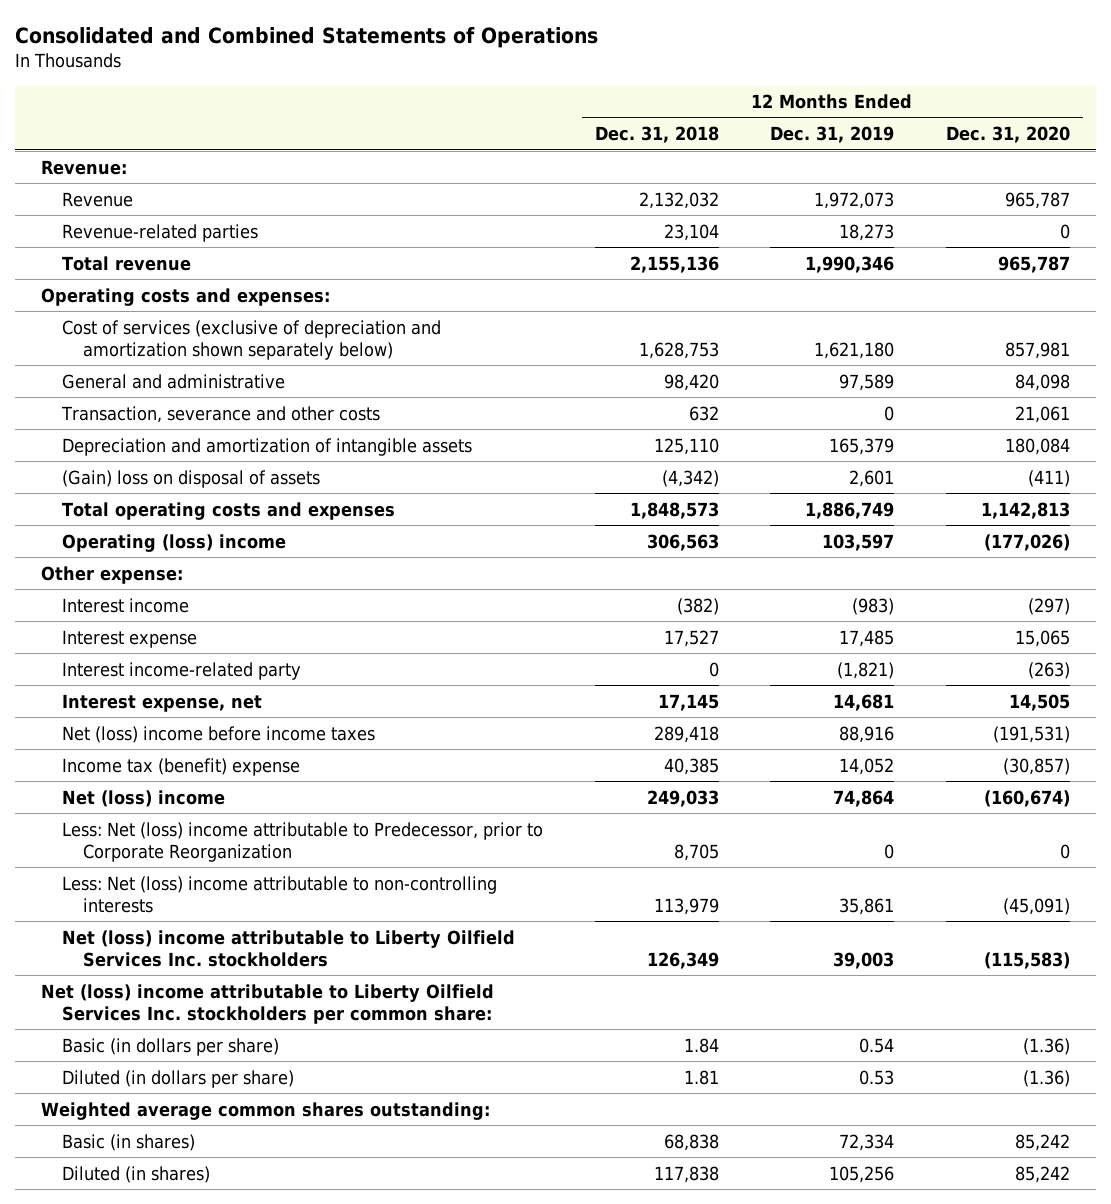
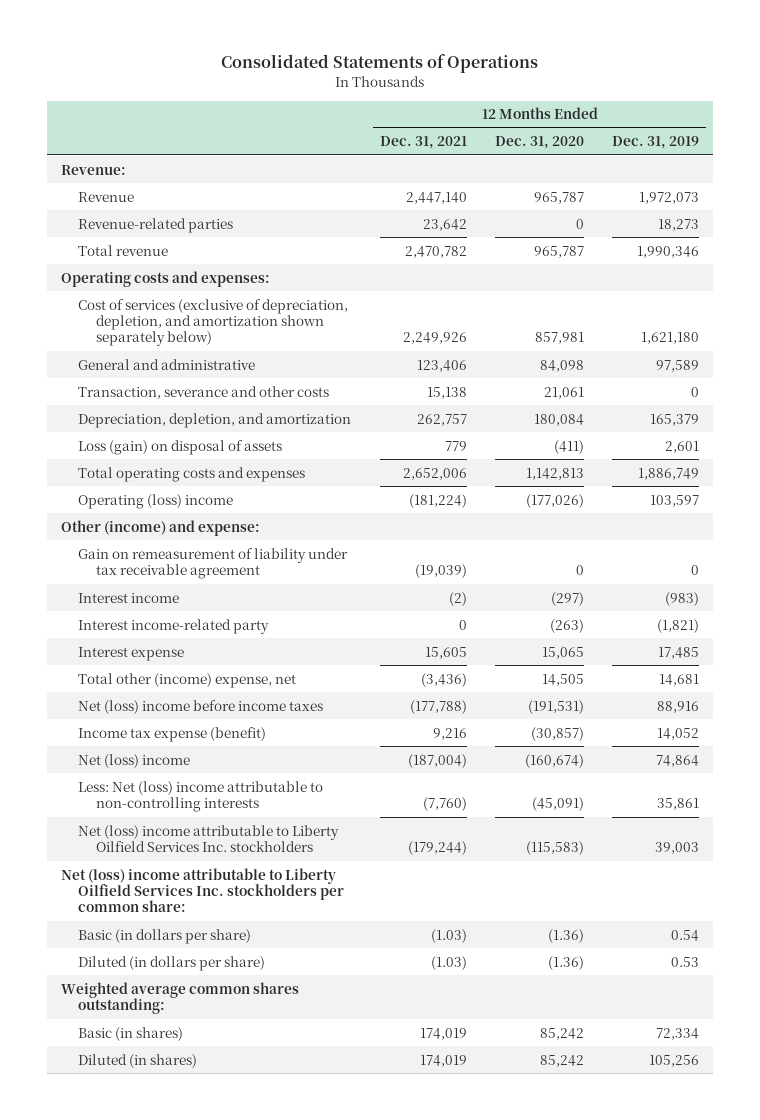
[15,27,599,49] Consolidated and Combined Statements of Operations -> [221,54,539,74] Consolidated Statements of Operations
[594,126,719,144] Dec. 31, 2018 -> none
none -> [379,136,467,150] Dec. 31, 2021
[61,319,441,360] Cost of services (exclusive of depreciation and amortization shown separately below) -> [78,298,349,347] Cost of services (exclusive of depreciation, depletion, and amortization shown separately below)
[61,437,472,456] Depreciation and amortization of intangible assets -> [78,412,352,428] Depreciation, depletion, and amortization
[61,469,320,488] (Gain) loss on disposal of assets -> [78,439,283,455] Loss (gain) on disposal of assets
[40,565,183,584] Other expense: -> [61,519,261,536] Other (income) and expense:
none -> [78,547,349,580] Gain on remeasurement of liability under tax receivable agreement
[61,629,197,648] Interest expense -> [78,646,185,661] Interest expense
[61,693,262,712] Interest expense, net -> [78,672,297,688] Total other (income) expense, net
[61,757,300,776] Income tax (benefit) expense -> [78,726,267,742] Income tax expense (benefit)
[61,821,543,862] Less: Net (loss) income attributable to Predecessor, prior to Corporate Reorganization -> none

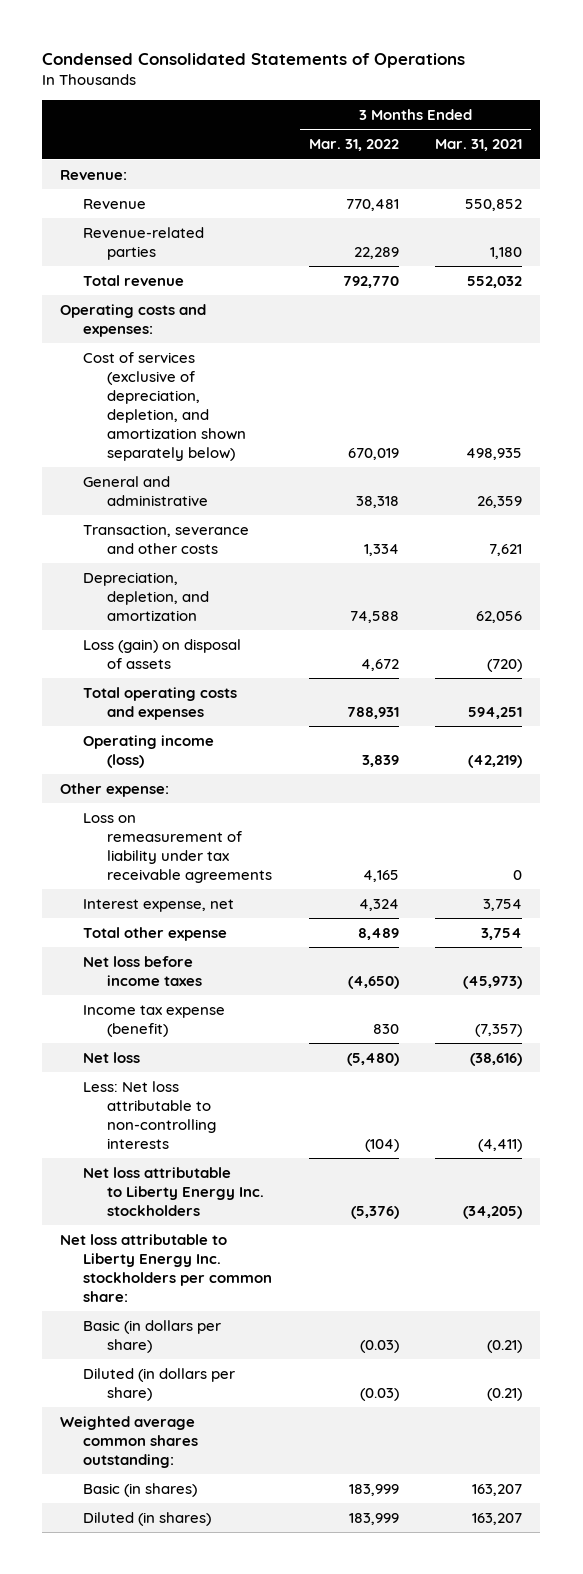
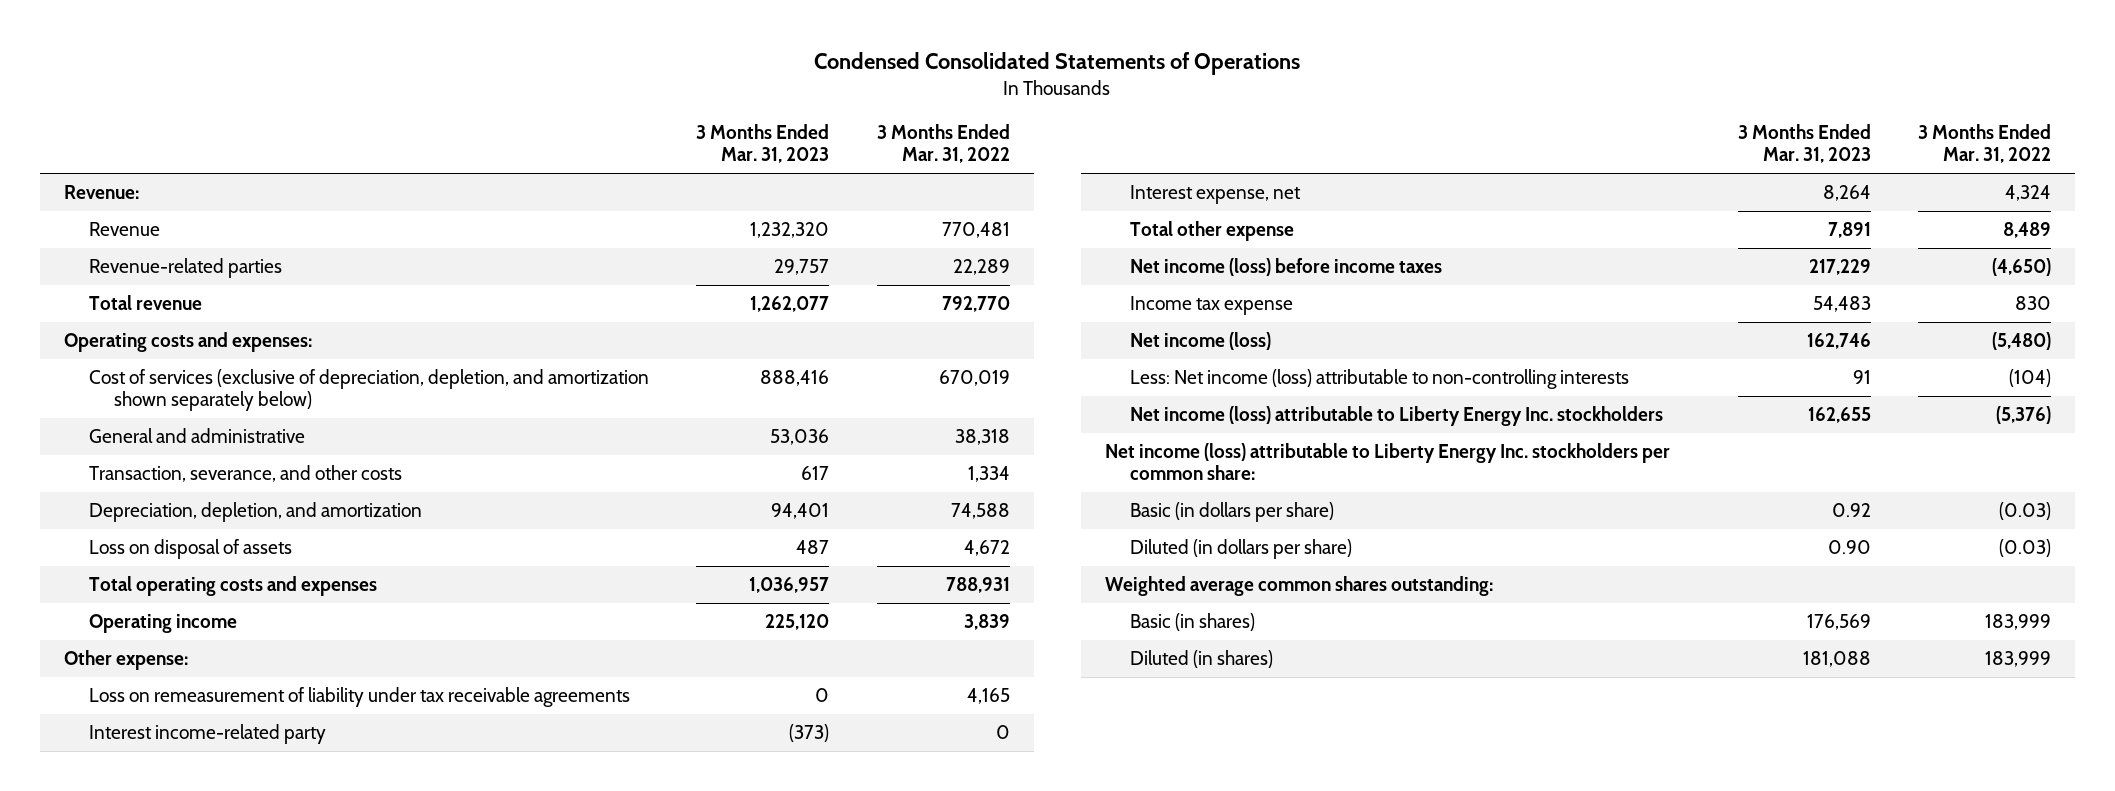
[435,139,523,152] Mar. 31, 2021 -> none
none -> [696,124,830,164] 3 Months Ended Mar. 31, 2023
[83,523,250,554] Transaction, severance and other costs -> [88,465,402,483] Transaction, severance, and other costs
[83,638,242,669] Loss (gain) on disposal of assets -> [88,539,292,560] Loss on disposal of assets
[83,734,215,768] Operating income (loss) -> [88,614,237,634] Operating income
none -> [88,724,326,745] Interest income-related party
[83,955,202,986] Net loss before income taxes -> [1129,258,1442,277] Net income (loss) before income taxes
[83,1004,226,1037] Income tax expense (benefit) -> [1129,296,1293,316] Income tax expense
[83,1051,141,1063] Net loss -> [1129,332,1271,351] Net income (loss)
[83,1080,216,1149] Less: Net loss attributable to non-controlling interests -> [1129,369,1629,390] Less: Net income (loss) attributable to non-controlling interests
[83,1166,264,1216] Net loss attributable to Liberty Energy Inc. stockholders -> [1129,406,1663,427] Net income (loss) attributable to Liberty Energy Inc. stockholders
[60,1233,273,1302] Net loss attributable to Liberty Energy Inc. stockholders per common share: -> [1105,443,1671,481] Net income (loss) attributable to Liberty Energy Inc. stockholders per common share:

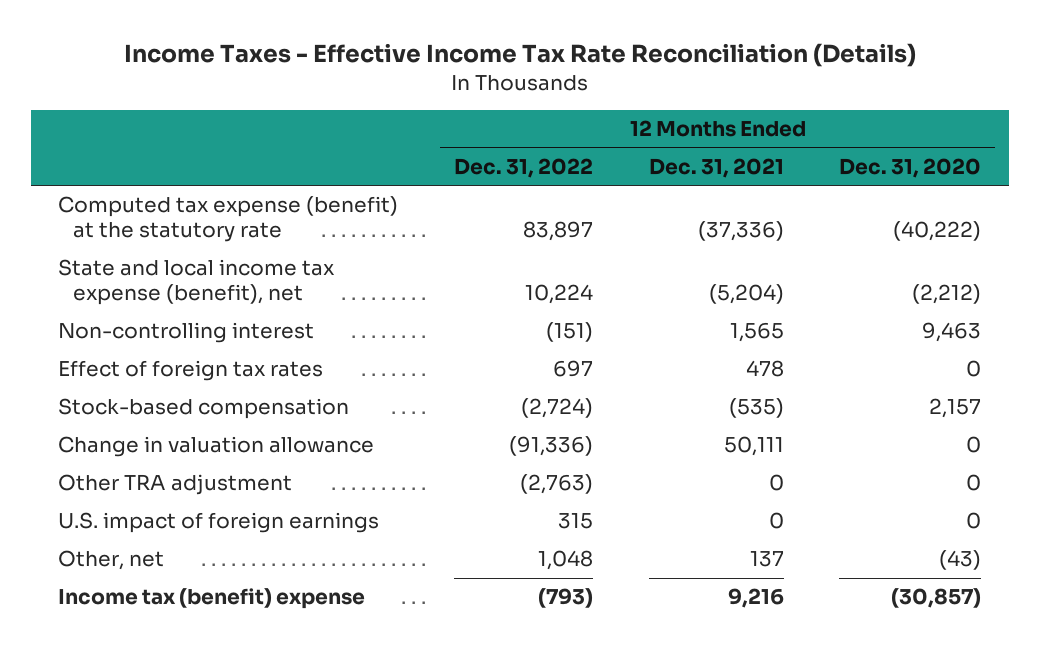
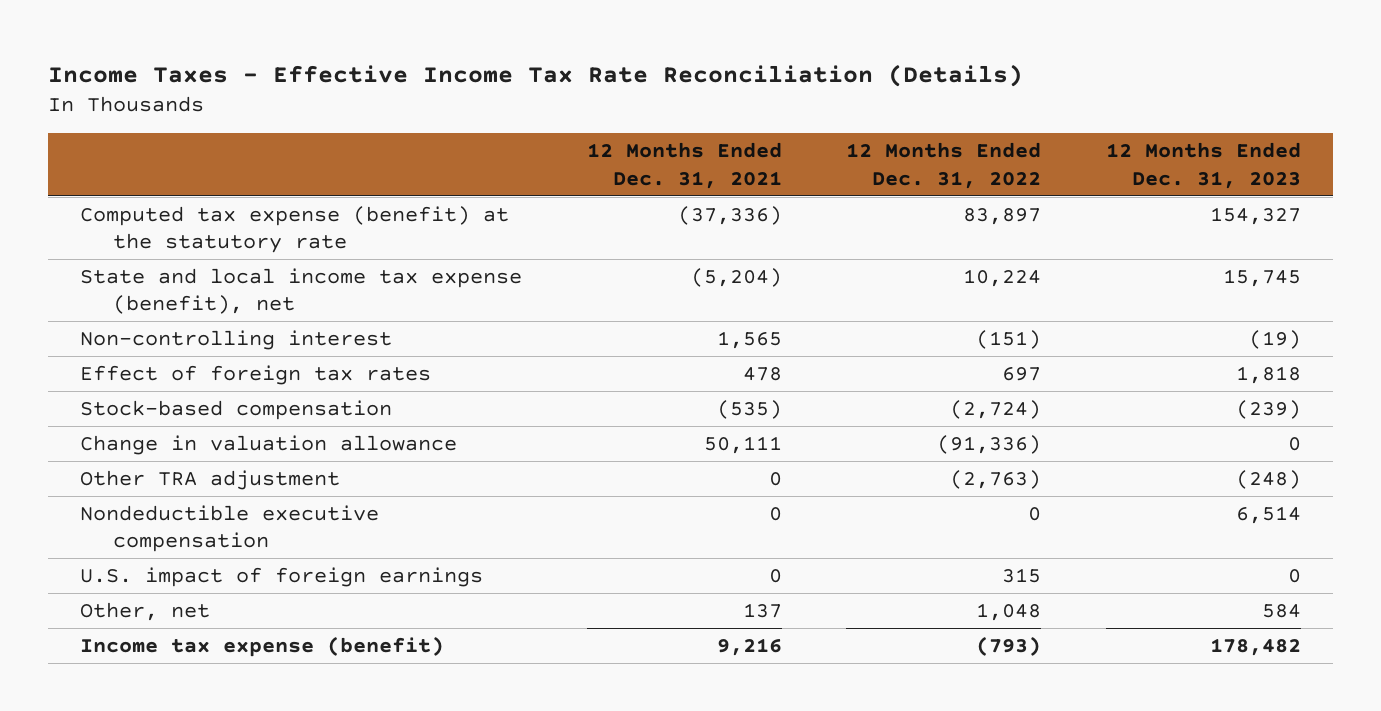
[839,157,982,178] Dec. 31, 2020 -> none
none -> [1106,142,1302,189] 12 Months Ended Dec. 31, 2023
none -> [80,505,380,553] Nondeductible executive compensation
[58,588,366,610] Income tax (benefit) expense -> [80,636,445,658] Income tax expense (benefit)

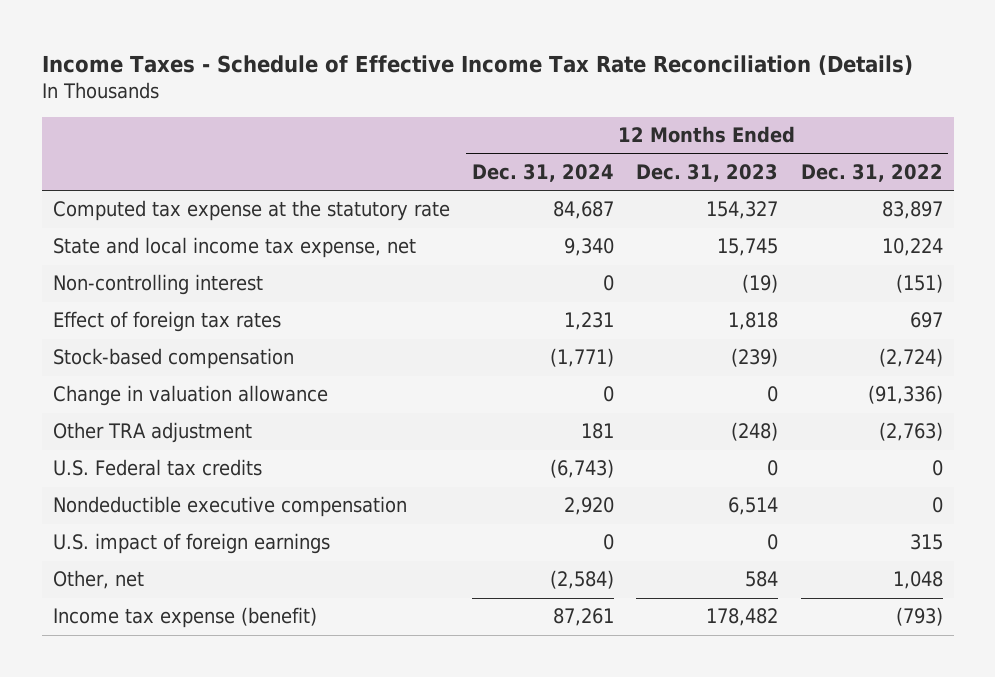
[48,63,1024,87] Income Taxes - Effective Income Tax Rate Reconciliation (Details) -> [41,54,913,75] Income Taxes - Schedule of Effective Income Tax Rate Reconciliation (Details)
[586,142,782,189] 12 Months Ended Dec. 31, 2021 -> none
none -> [472,164,615,183] Dec. 31, 2024
[80,206,510,254] Computed tax expense (benefit) at the statutory rate -> [52,200,450,222] Computed tax expense at the statutory rate
[80,268,523,315] State and local income tax expense (benefit), net -> [52,237,416,259] State and local income tax expense, net
none -> [52,459,262,477] U.S. Federal tax credits

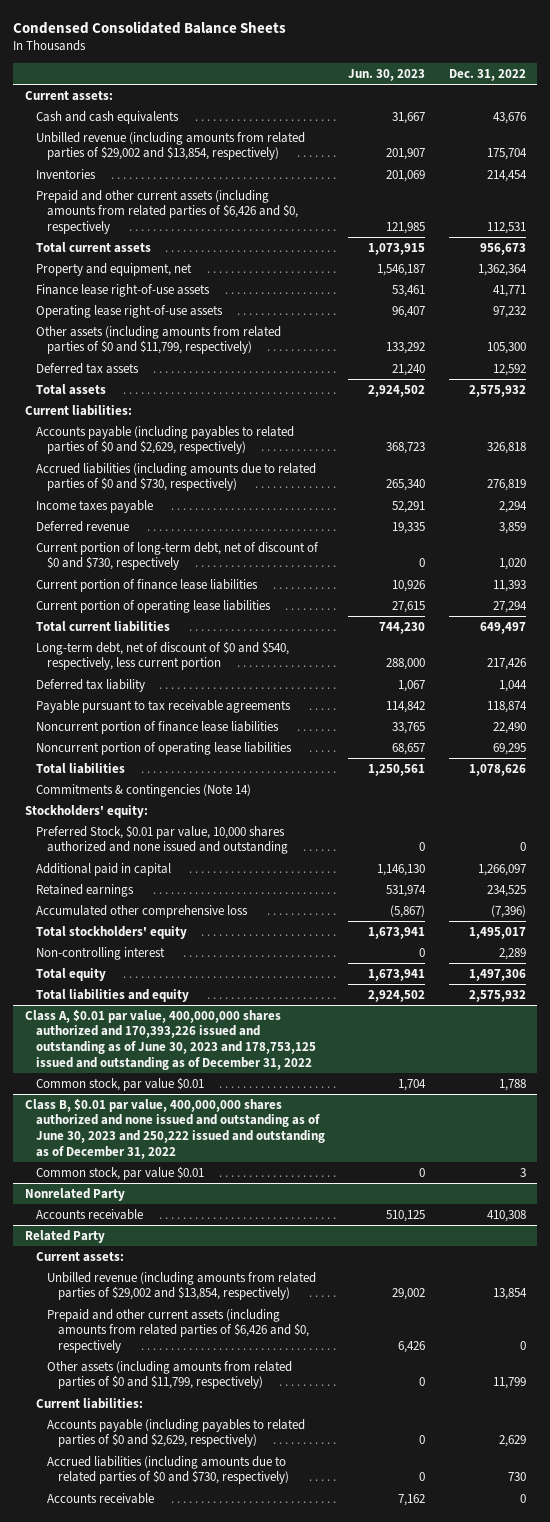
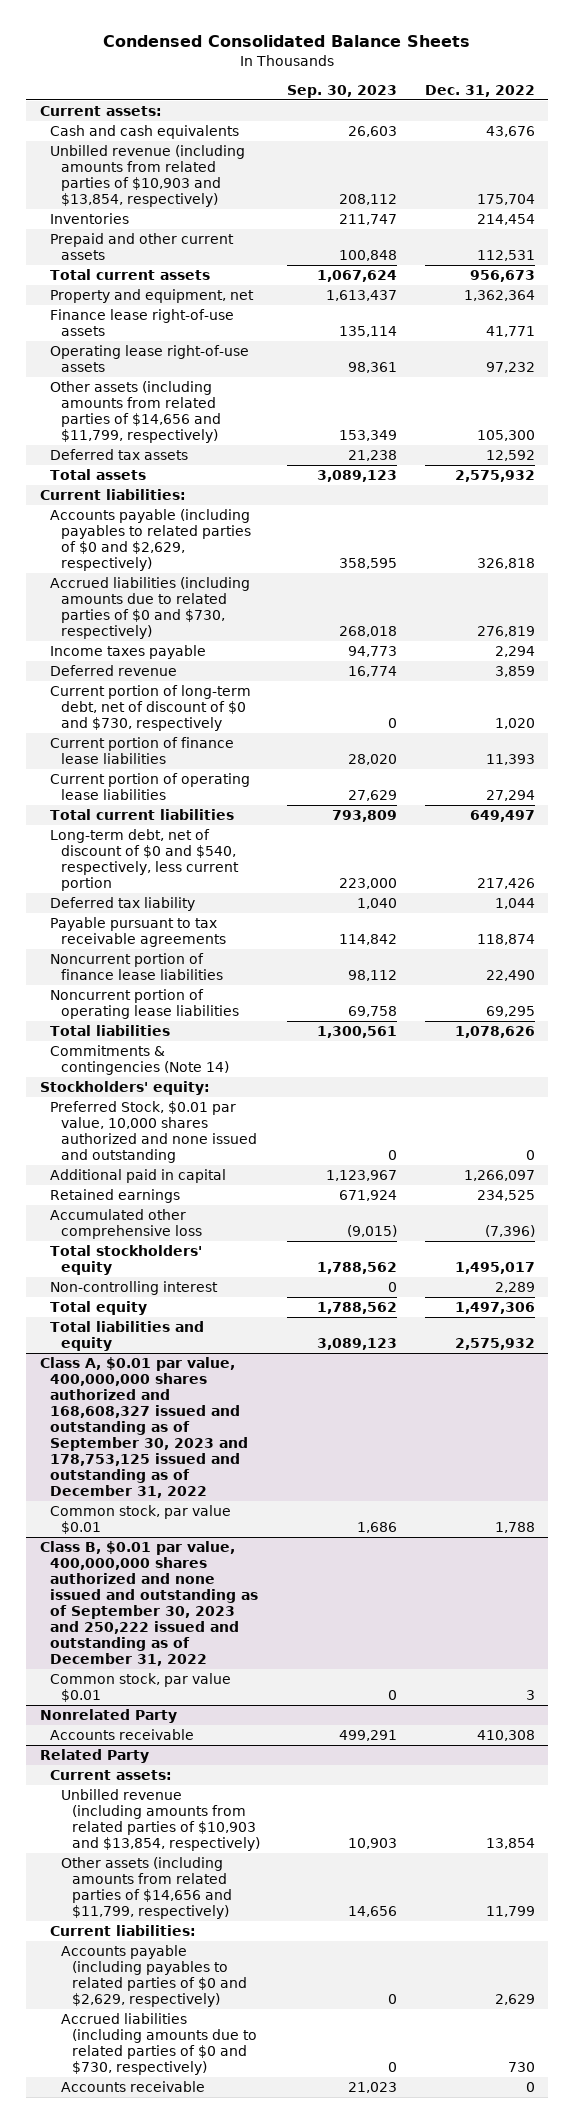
[348,68,426,81] Jun. 30, 2023 -> none
none -> [287,84,398,98] Sep. 30, 2023
[35,131,305,161] Unbilled revenue (including amounts from related parties of $29,002 and $13,854, respectively) -> [50,145,246,207] Unbilled revenue (including amounts from related parties of $10,903 and $13,854, respectively)
[35,189,298,235] Prepaid and other current assets (including amounts from related parties of $6,426 and $0, respectively -> [50,233,235,260] Prepaid and other current assets
[35,325,281,355] Other assets (including amounts from related parties of $0 and $11,799, respectively) -> [50,381,222,443] Other assets (including amounts from related parties of $14,656 and $11,799, respectively)
[24,1009,316,1070] Class A, $0.01 par value, 400,000,000 shares authorized and 170,393,226 issued and outstanding as of June 30, 2023 and 178,753,125 issued and outstanding as of December 31, 2022 -> [39,1357,249,1498] Class A, $0.01 par value, 400,000,000 shares authorized and 168,608,327 issued and outstanding as of September 30, 2023 and 178,753,125 issued and outstanding as of December 31, 2022
[24,1098,325,1159] Class B, $0.01 par value, 400,000,000 shares authorized and none issued and outstanding as of June 30, 2023 and 250,222 issued and outstanding as of December 31, 2022 -> [39,1541,259,1666] Class B, $0.01 par value, 400,000,000 shares authorized and none issued and outstanding as of September 30, 2023 and 250,222 issued and outstanding as of December 31, 2022
[46,1308,309,1354] Prepaid and other current assets (including amounts from related parties of $6,426 and $0, respectively -> none
[46,1271,316,1301] Unbilled revenue (including amounts from related parties of $29,002 and $13,854, respectively) -> [61,1789,261,1851] Unbilled revenue (including amounts from related parties of $10,903 and $13,854, respectively)
[46,1360,292,1390] Other assets (including amounts from related parties of $0 and $11,799, respectively) -> [61,1857,233,1919] Other assets (including amounts from related parties of $14,656 and $11,799, respectively)

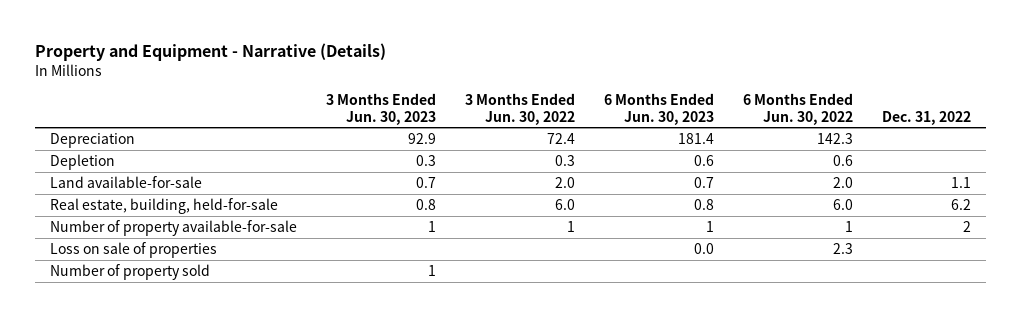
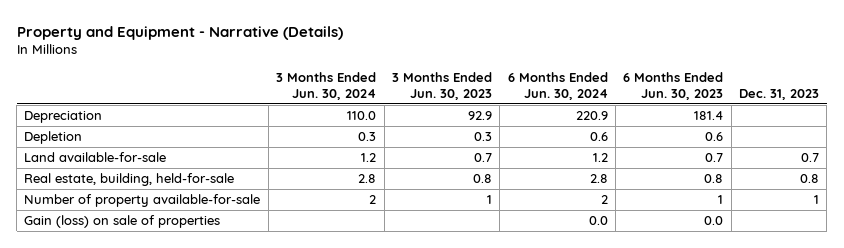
[465,93,576,125] 3 Months Ended Jun. 30, 2022 -> none
[743,93,854,125] 6 Months Ended Jun. 30, 2022 -> none
[882,110,972,125] Dec. 31, 2022 -> none
none -> [276,72,377,100] 3 Months Ended Jun. 30, 2024
none -> [507,72,608,100] 6 Months Ended Jun. 30, 2024
none -> [739,88,820,100] Dec. 31, 2023
[49,263,210,280] Number of property sold -> none
[49,241,217,258] Loss on sale of properties -> [24,215,221,229] Gain (loss) on sale of properties

